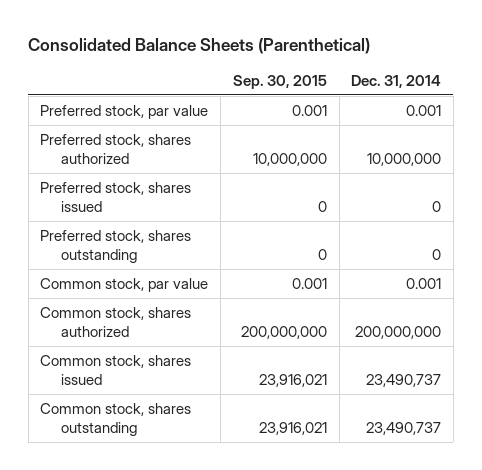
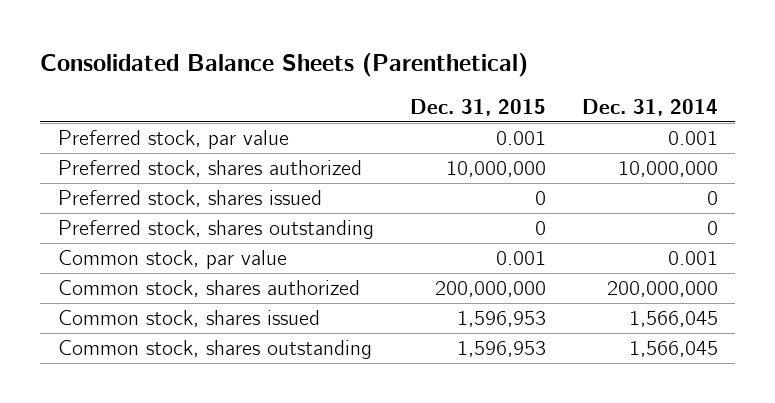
[232,74,327,89] Sep. 30, 2015 -> none
none -> [409,98,546,116] Dec. 31, 2015
[366,373,442,387] 23,490,737 -> [628,310,718,327] 1,566,045
[366,421,442,435] 23,490,737 -> [628,340,718,357] 1,566,045

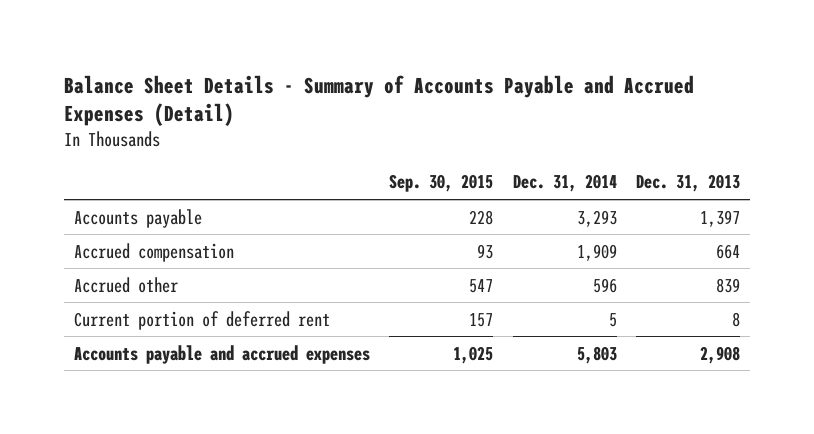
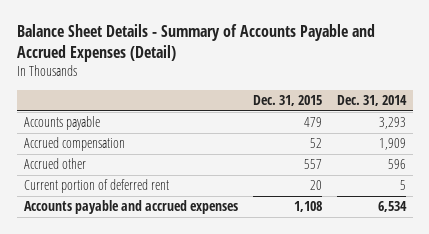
[389,174,494,193] Sep. 30, 2015 -> none
[636,174,741,193] Dec. 31, 2013 -> none
none -> [252,95,322,107] Dec. 31, 2015
[576,345,617,364] 5,803 -> [377,201,407,213] 6,534

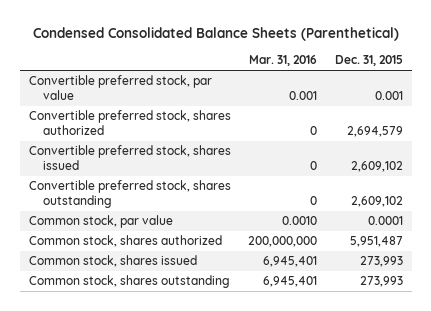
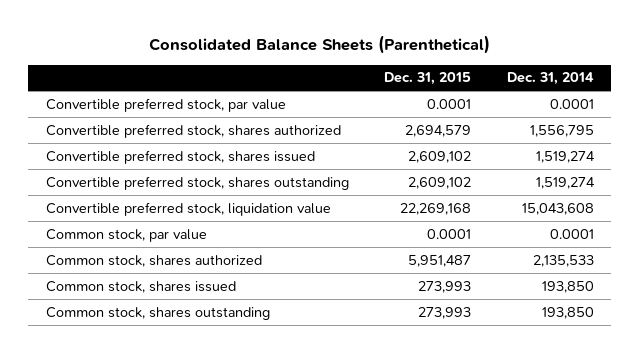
[32,27,399,42] Condensed Consolidated Balance Sheets (Parenthetical) -> [148,35,490,55] Consolidated Balance Sheets (Parenthetical)
[249,55,318,67] Mar. 31, 2016 -> none
none -> [506,72,594,86] Dec. 31, 2014
[374,91,403,101] 0.001 -> [427,98,472,109] 0.0001
none -> [45,201,331,216] Convertible preferred stock, liquidation value

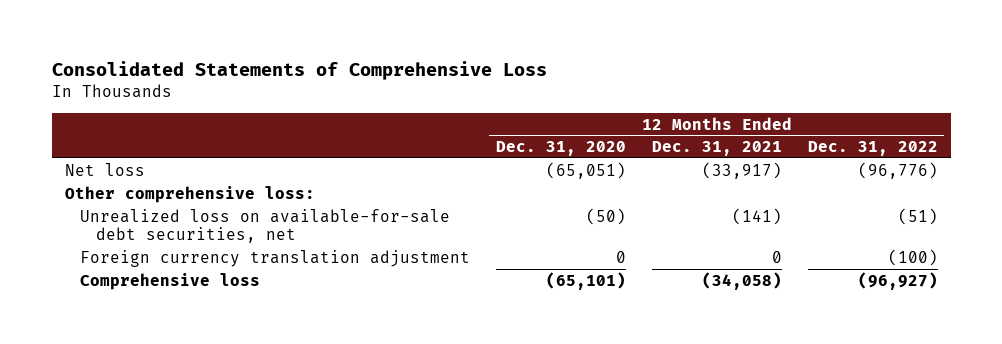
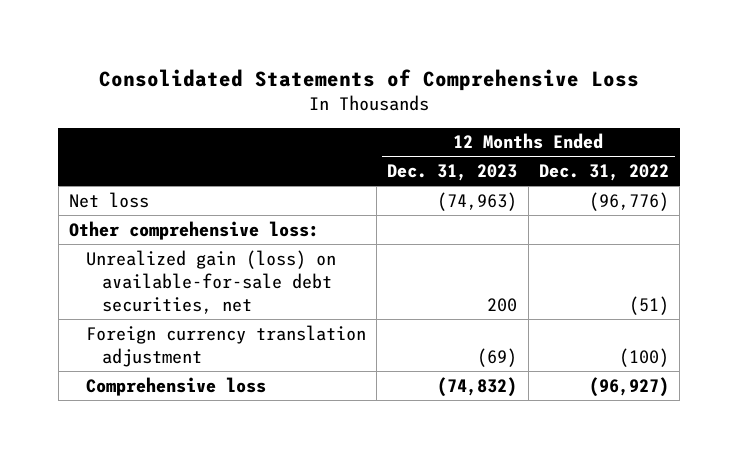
[495,141,626,157] Dec. 31, 2020 -> none
[651,141,782,157] Dec. 31, 2021 -> none
none -> [387,163,518,181] Dec. 31, 2023
[80,208,451,244] Unrealized loss on available-for-sale debt securities, net -> [85,249,336,314] Unrealized gain (loss) on available-for-sale debt securities, net

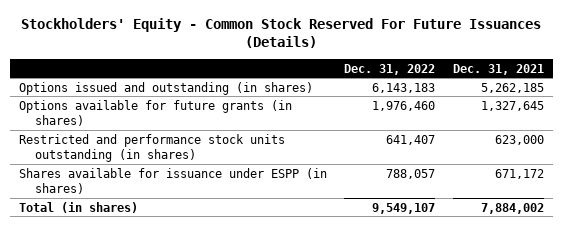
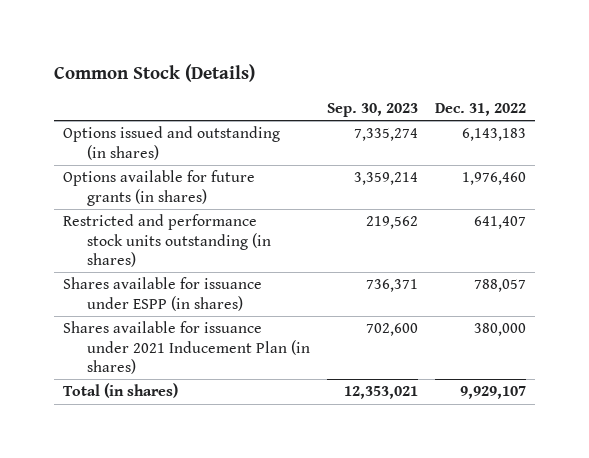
[21,17,542,49] Stockholders' Equity - Common Stock Reserved For Future Issuances (Details) -> [54,64,256,83] Common Stock (Details)
[452,63,544,75] Dec. 31, 2021 -> none
none -> [327,102,419,117] Sep. 30, 2023
none -> [62,321,311,374] Shares available for issuance under 2021 Inducement Plan (in shares)
[372,202,436,214] 9,549,107 -> [460,386,527,400] 9,929,107

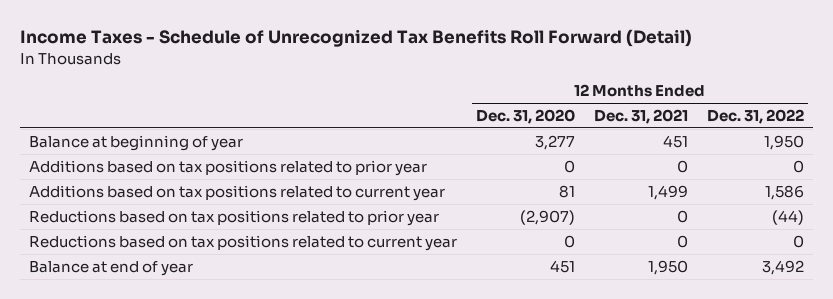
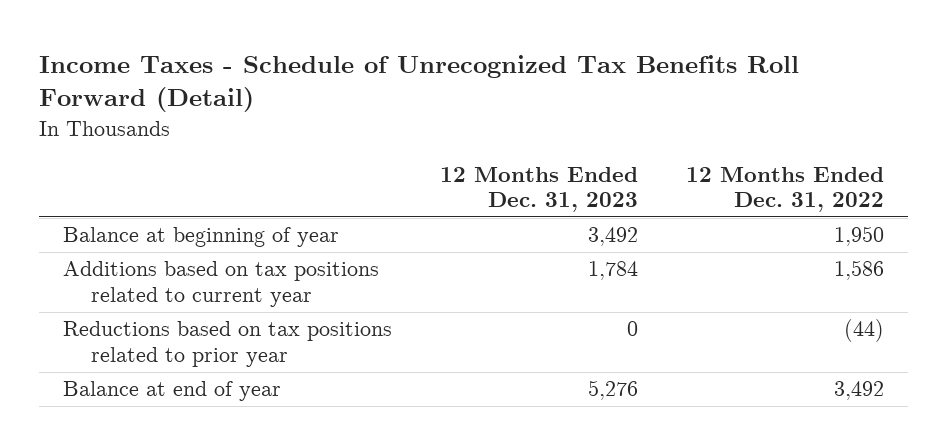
[476,109,576,125] Dec. 31, 2020 -> none
[593,109,688,125] Dec. 31, 2021 -> none
none -> [440,166,639,213] 12 Months Ended Dec. 31, 2023
[29,159,428,176] Additions based on tax positions related to prior year -> none
[29,234,458,251] Reductions based on tax positions related to current year -> none

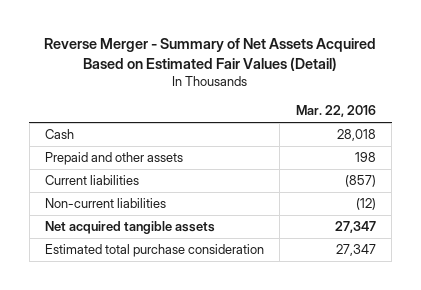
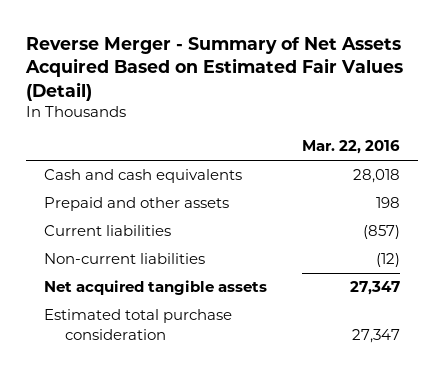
[45,129,75,140] Cash -> [43,169,242,184] Cash and cash equivalents

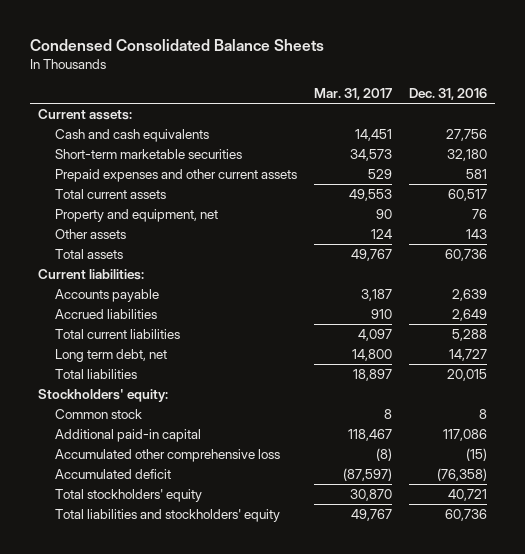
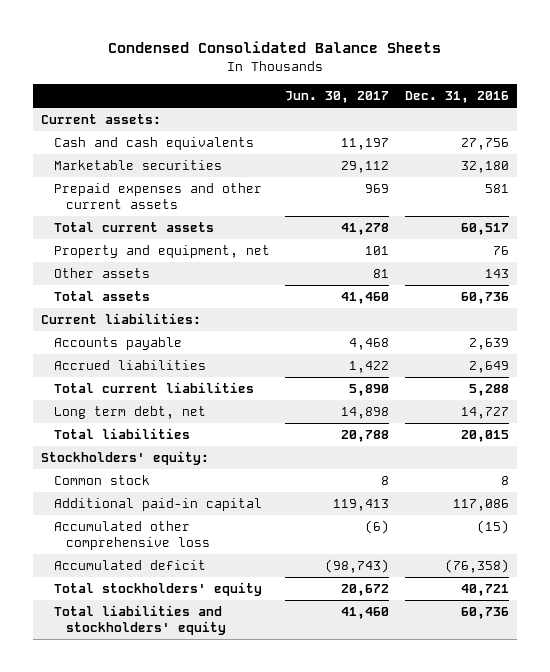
[314,88,393,101] Mar. 31, 2017 -> none
none -> [285,91,390,104] Jun. 30, 2017
[55,149,243,160] Short-term marketable securities -> [53,160,222,171] Marketable securities

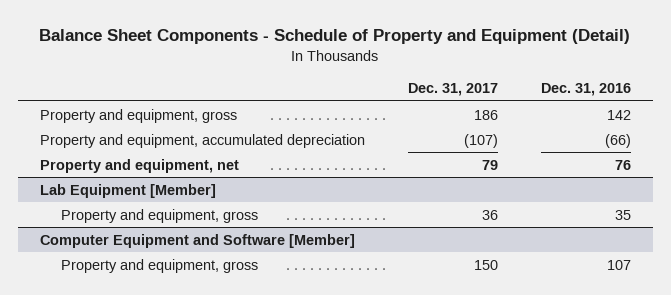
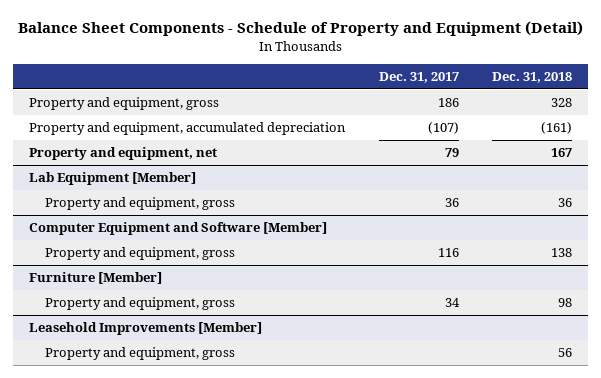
[541,82,632,96] Dec. 31, 2016 -> none
none -> [491,72,572,84] Dec. 31, 2018
[473,259,498,270] 150 -> [437,248,459,258] 116
none -> [29,272,163,285] Furniture [Member]
none -> [44,297,235,311] Property and equipment, gross
none -> [29,322,263,336] Leasehold Improvements [Member]
none -> [44,347,235,361] Property and equipment, gross

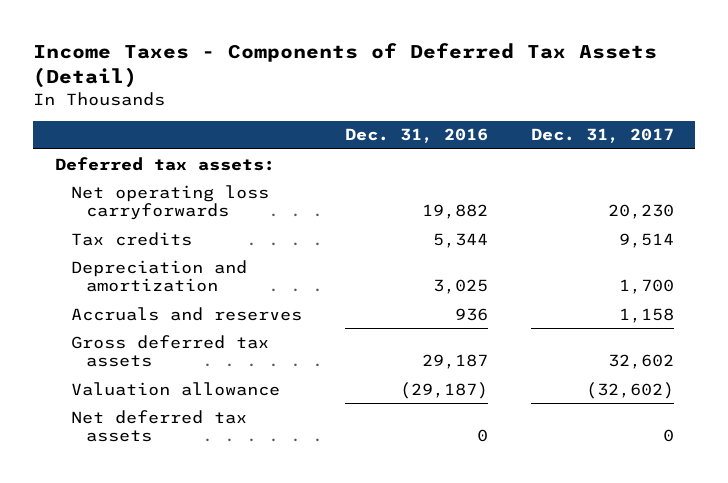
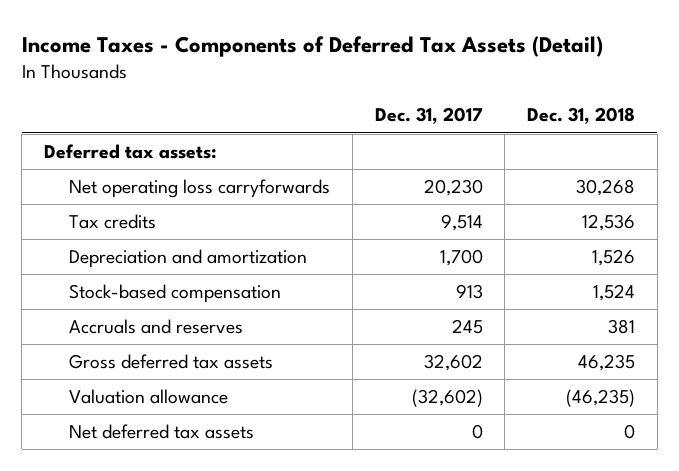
[344,128,488,144] Dec. 31, 2016 -> none
none -> [526,107,635,125] Dec. 31, 2018
none -> [69,284,282,304] Stock-based compensation
[618,307,674,323] 1,158 -> [451,319,483,335] 245

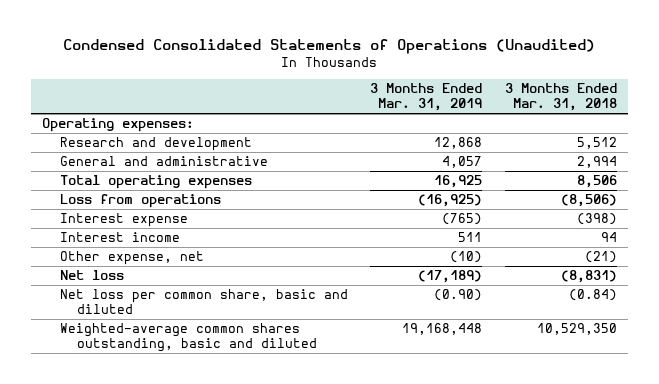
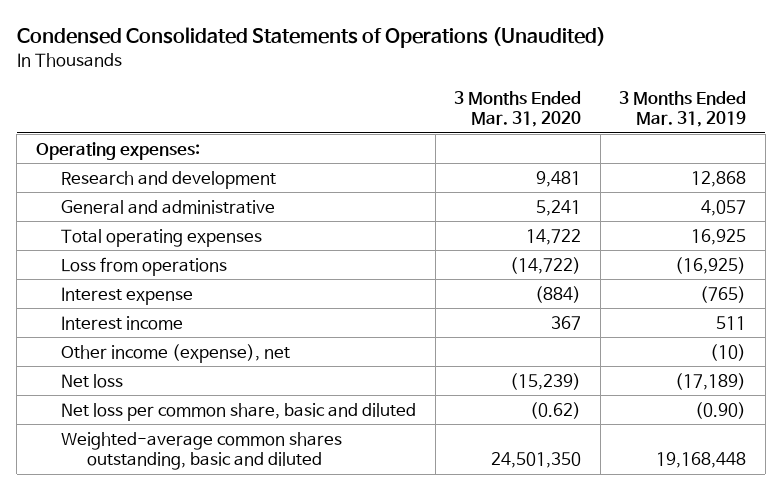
[504,83,617,111] 3 Months Ended Mar. 31, 2018 -> none
none -> [454,90,582,128] 3 Months Ended Mar. 31, 2020
[59,251,204,266] Other expense, net -> [61,343,291,363] Other income (expense), net

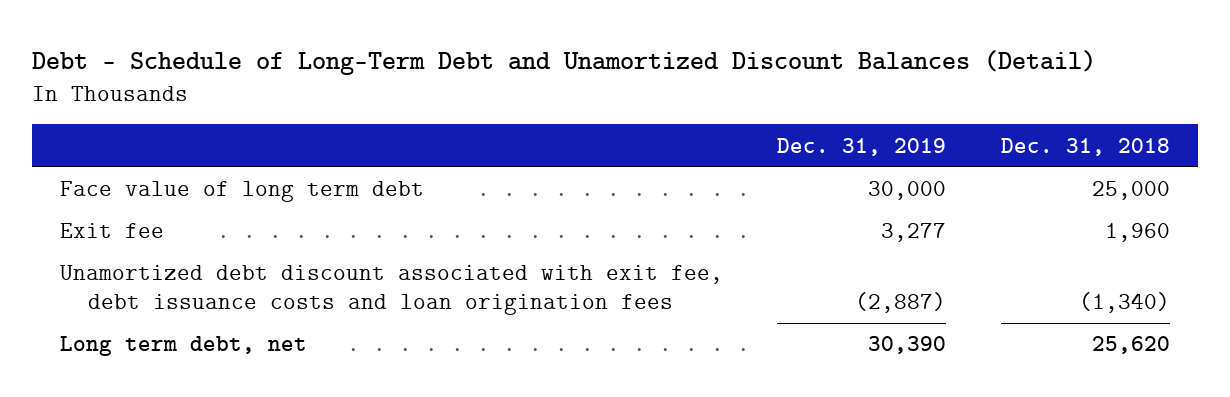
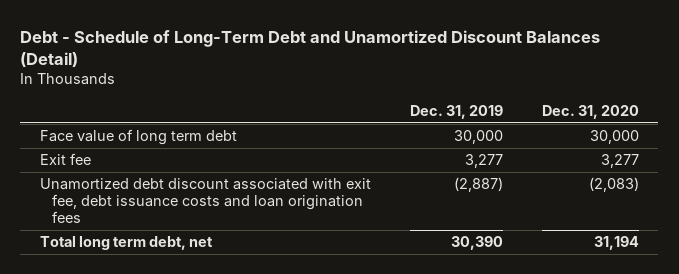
[1001,137,1171,156] Dec. 31, 2018 -> none
none -> [541,105,639,120] Dec. 31, 2020
[59,336,307,357] Long term debt, net -> [39,236,213,251] Total long term debt, net

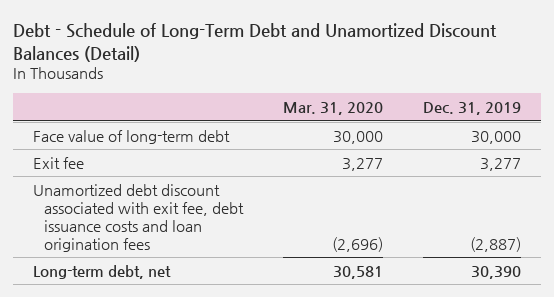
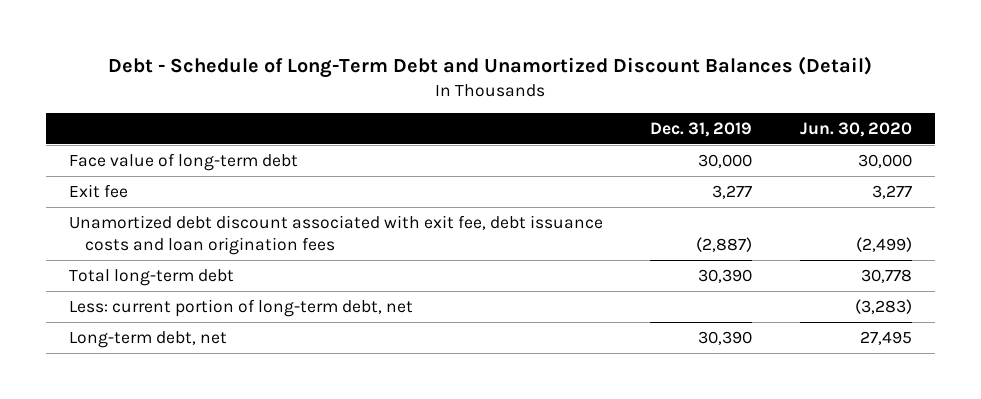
[282,101,383,115] Mar. 31, 2020 -> none
none -> [799,121,912,137] Jun. 30, 2020
none -> [69,268,235,286] Total long-term debt
none -> [69,298,414,317] Less: current portion of long-term debt, net

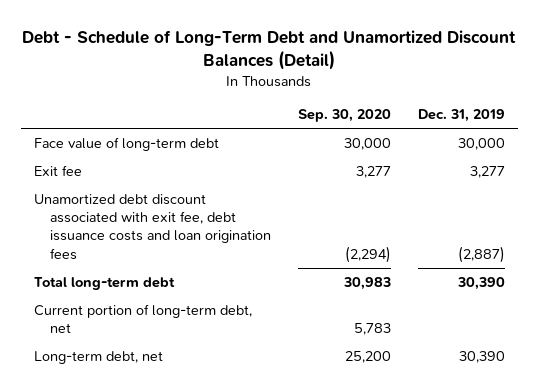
[799,121,912,137] Jun. 30, 2020 -> none
none -> [297,109,391,123] Sep. 30, 2020
[69,298,414,317] Less: current portion of long-term debt, net -> [34,304,253,334] Current portion of long-term debt, net

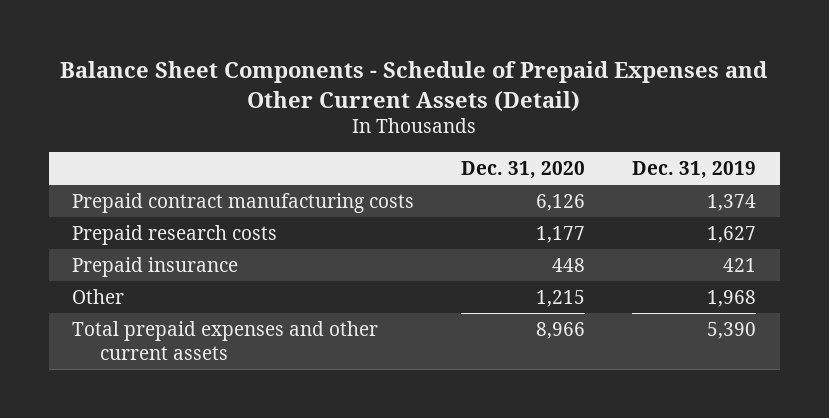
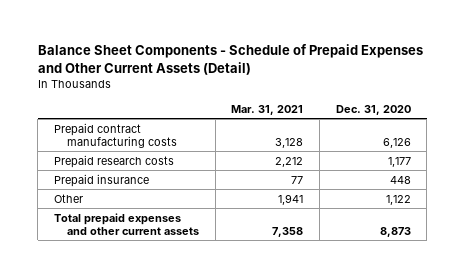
[632,161,757,180] Dec. 31, 2019 -> none
none -> [231,104,304,115] Mar. 31, 2021
[536,289,586,307] 1,215 -> [385,194,411,205] 1,122
[536,321,586,339] 8,966 -> [379,226,411,237] 8,873

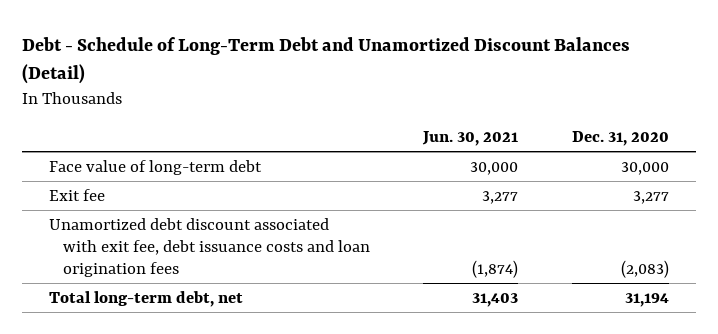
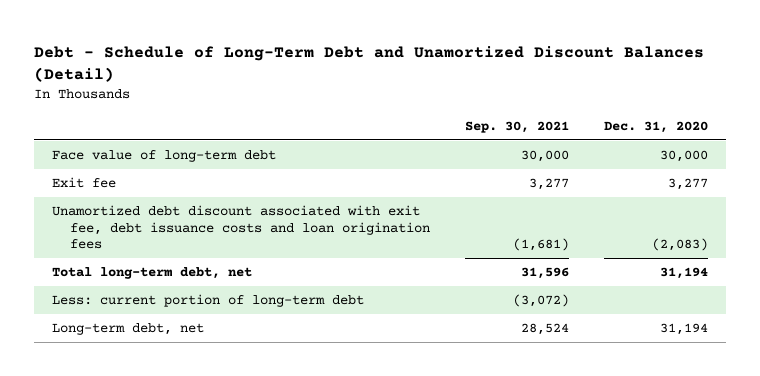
[422,130,519,146] Jun. 30, 2021 -> none
none -> [465,121,570,134] Sep. 30, 2021
none -> [51,293,364,307] Less: current portion of long-term debt
none -> [51,322,204,335] Long-term debt, net

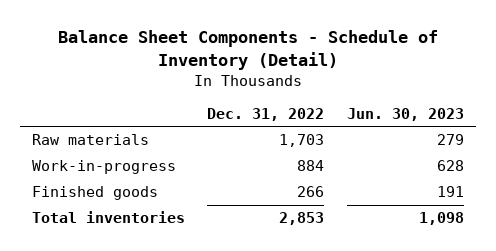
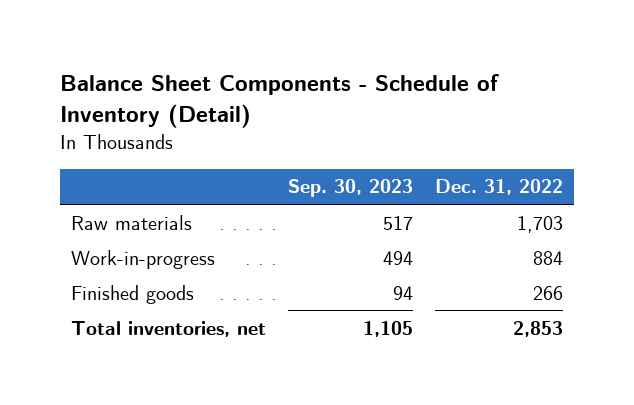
[347,107,465,121] Jun. 30, 2023 -> none
none -> [287,179,413,198] Sep. 30, 2023
[31,211,185,224] Total inventories -> [70,320,266,337] Total inventories, net

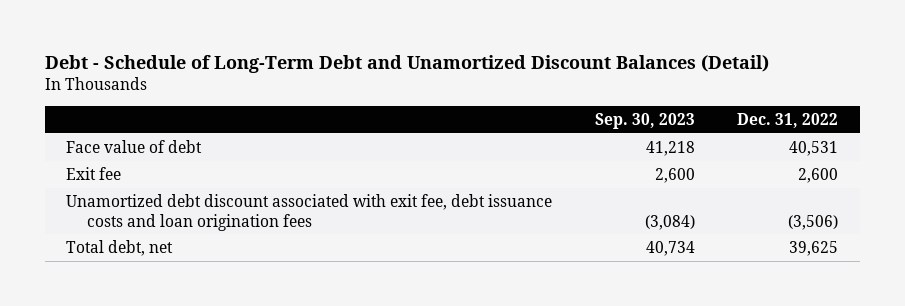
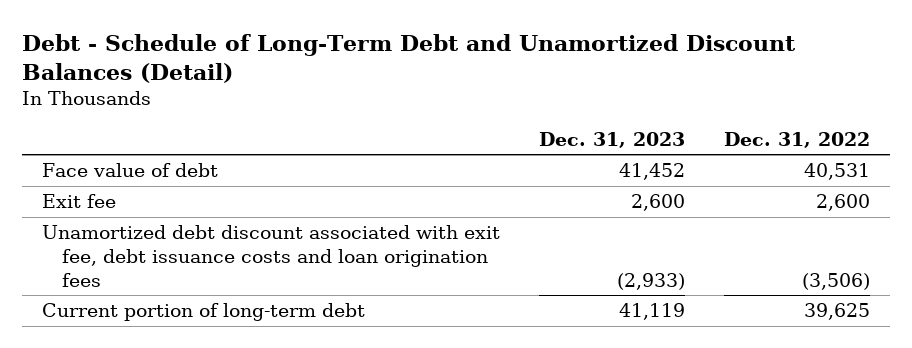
[594,112,695,129] Sep. 30, 2023 -> none
none -> [538,131,685,148] Dec. 31, 2023
[66,240,174,257] Total debt, net -> [41,303,365,322] Current portion of long-term debt

